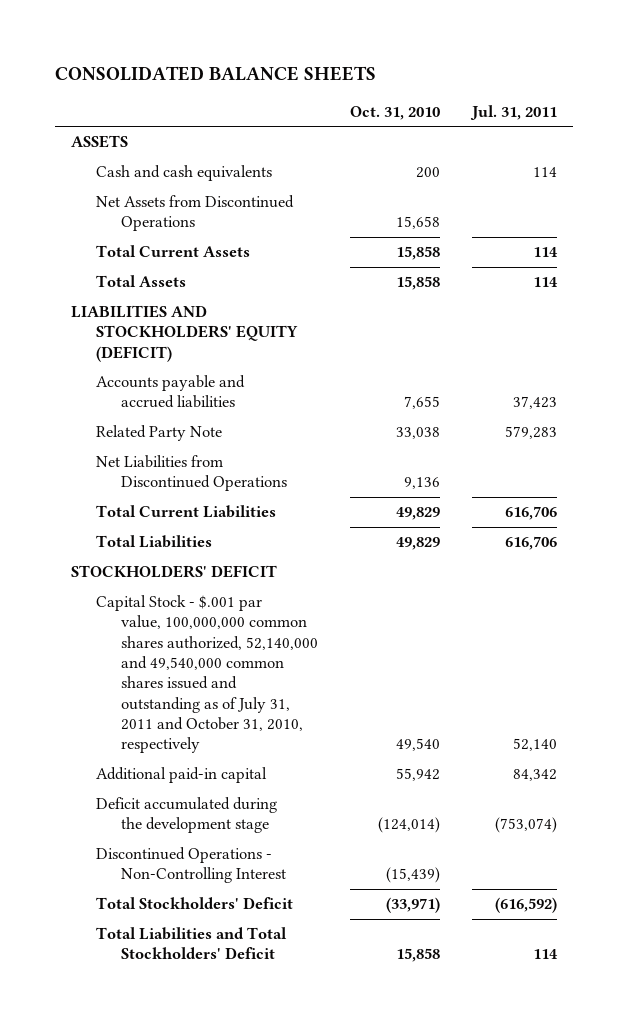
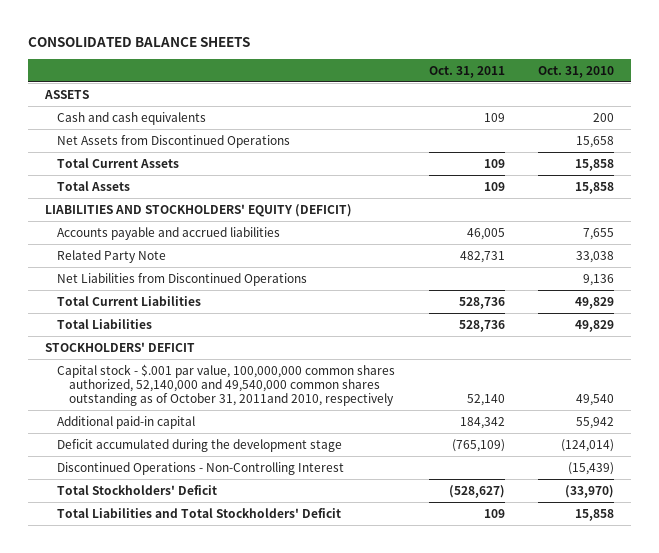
[469,104,557,120] Jul. 31, 2011 -> none
none -> [428,65,505,78] Oct. 31, 2011
[95,595,318,754] Capital Stock - $.001 par value, 100,000,000 common shares authorized, 52,140,000 and 49,540,000 common shares issued and outstanding as of July 31, 2011 and October 31, 2010, respectively -> [56,363,395,407] Capital stock - $.001 par value, 100,000,000 common shares authorized, 52,140,000 and 49,540,000 common shares outstanding as of October 31, 2011and 2010, respectively
[385,897,440,914] (33,971) -> [565,484,615,498] (33,970)

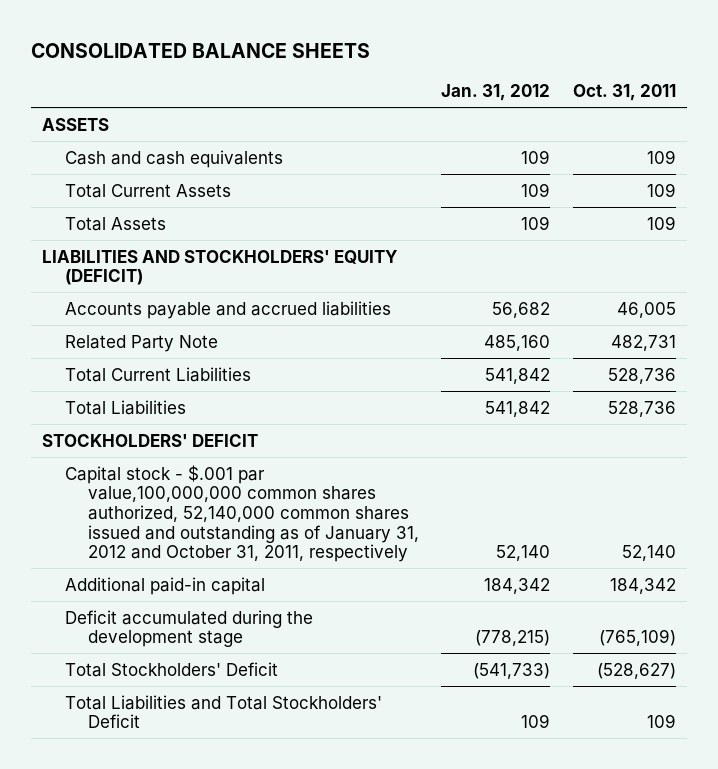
[538,65,615,78] Oct. 31, 2010 -> none
none -> [441,84,551,102] Jan. 31, 2012
[56,134,290,148] Net Assets from Discontinued Operations -> none
[56,272,307,286] Net Liabilities from Discontinued Operations -> none
[56,363,395,407] Capital stock - $.001 par value, 100,000,000 common shares authorized, 52,140,000 and 49,540,000 common shares outstanding as of October 31, 2011and 2010, respectively -> [65,464,420,563] Capital stock - $.001 par value,100,000,000 common shares authorized, 52,140,000 common shares issued and outstanding as of January 31, 2012 and October 31, 2011, respectively
[56,461,344,475] Discontinued Operations - Non-Controlling Interest -> none

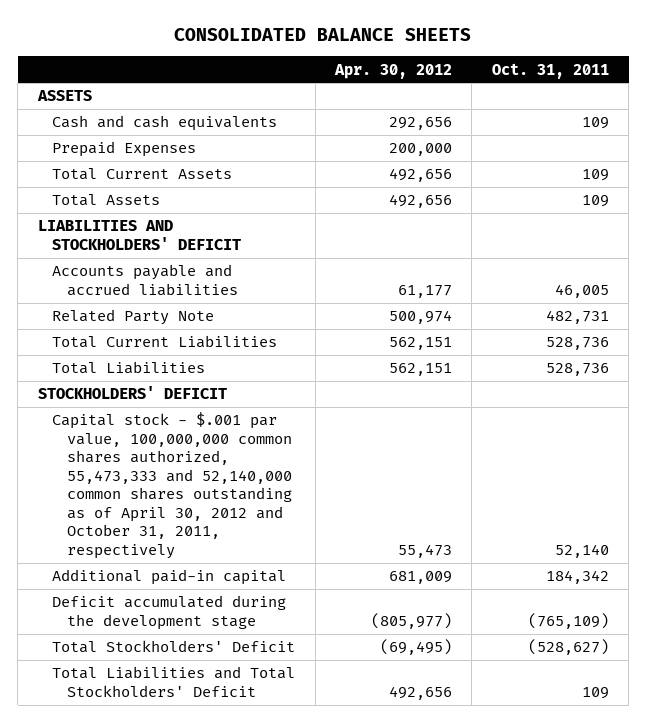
[441,84,551,102] Jan. 31, 2012 -> none
none -> [334,63,453,79] Apr. 30, 2012
none -> [52,141,197,158] Prepaid Expenses
[42,249,399,286] LIABILITIES AND STOCKHOLDERS' EQUITY (DEFICIT) -> [37,220,242,250] LIABILITIES AND STOCKHOLDERS' DEFICIT
[65,464,420,563] Capital stock - $.001 par value,100,000,000 common shares authorized, 52,140,000 common shares issued and outstanding as of January 31, 2012 and October 31, 2011, respectively -> [52,412,292,559] Capital stock - $.001 par value, 100,000,000 common shares authorized, 55,473,333 and 52,140,000 common shares outstanding as of April 30, 2012 and October 31, 2011, respectively

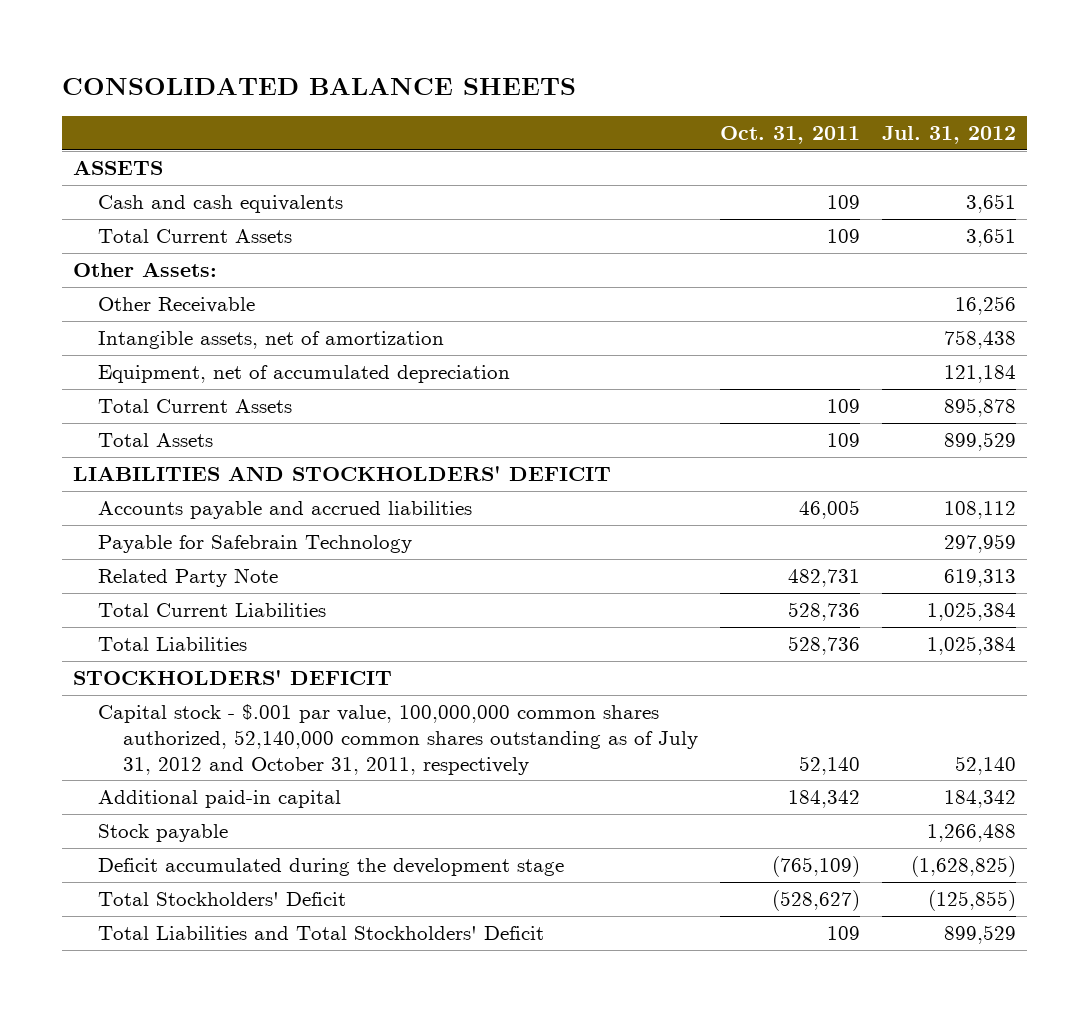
[334,63,453,79] Apr. 30, 2012 -> none
none -> [881,126,1016,145] Jul. 31, 2012
[52,141,197,158] Prepaid Expenses -> none
none -> [72,262,217,278] Other Assets:
none -> [97,297,255,314] Other Receivable
none -> [97,331,444,350] Intangible assets, net of amortization
none -> [97,365,510,384] Equipment, net of accumulated depreciation
none -> [97,399,292,414] Total Current Assets
none -> [97,535,412,554] Payable for Safebrain Technology
[52,412,292,559] Capital stock - $.001 par value, 100,000,000 common shares authorized, 55,473,333 and 52,140,000 common shares outstanding as of April 30, 2012 and October 31, 2011, respectively -> [97,704,698,775] Capital stock - $.001 par value, 100,000,000 common shares authorized, 52,140,000 common shares outstanding as of July 31, 2012 and October 31, 2011, respectively
none -> [97,824,228,843] Stock payable

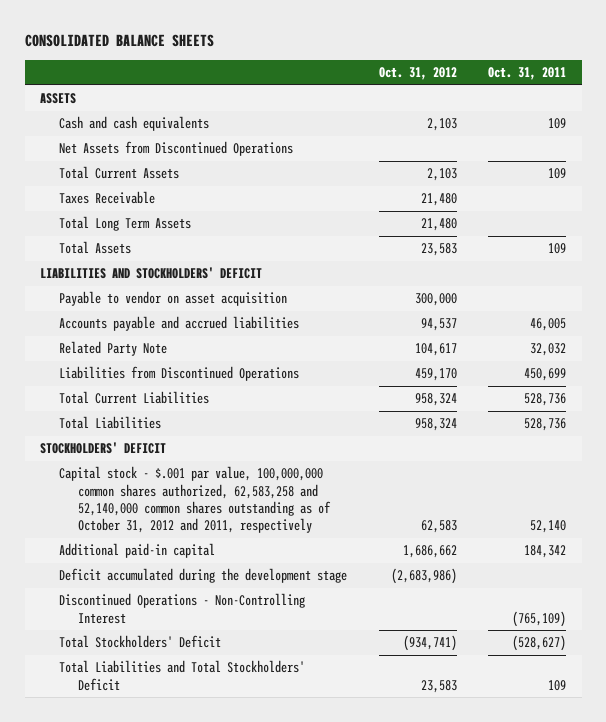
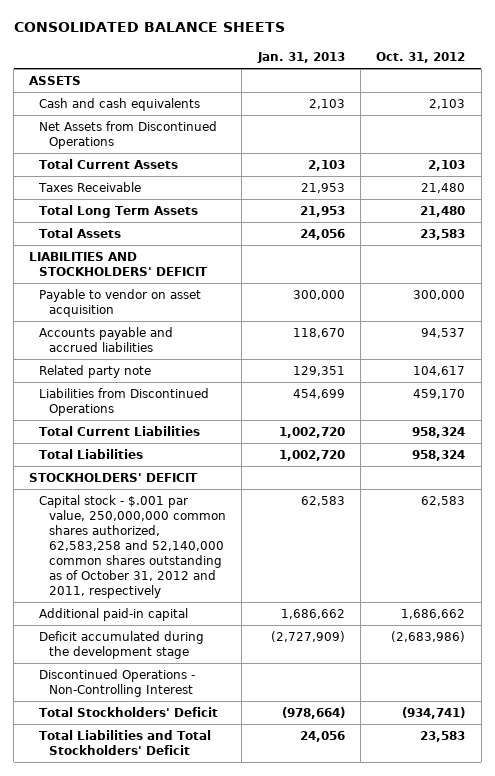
[488,67,567,81] Oct. 31, 2011 -> none
none -> [256,51,345,63] Jan. 31, 2013
[59,341,168,357] Related Party Note -> [39,365,152,379] Related party note
[59,466,332,534] Capital stock - $.001 par value, 100,000,000 common shares authorized, 62,583,258 and 52,140,000 common shares outstanding as of October 31, 2012 and 2011, respectively -> [39,495,226,599] Capital stock - $.001 par value, 250,000,000 common shares authorized, 62,583,258 and 52,140,000 common shares outstanding as of October 31, 2012 and 2011, respectively

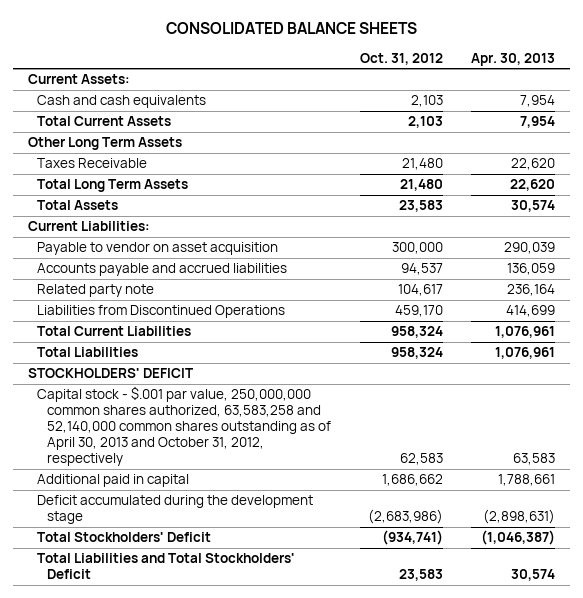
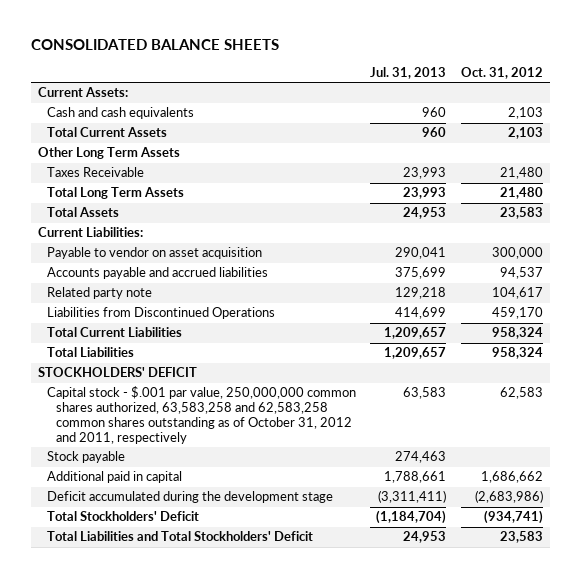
[471,52,556,66] Apr. 30, 2013 -> none
none -> [370,66,447,79] Jul. 31, 2013
[37,386,331,467] Capital stock - $.001 par value, 250,000,000 common shares authorized, 63,583,258 and 52,140,000 common shares outstanding as of April 30, 2013 and October 31, 2012, respectively -> [46,386,356,445] Capital stock - $.001 par value, 250,000,000 common shares authorized, 63,583,258 and 62,583,258 common shares outstanding as of October 31, 2012 and 2011, respectively
none -> [46,451,125,464] Stock payable

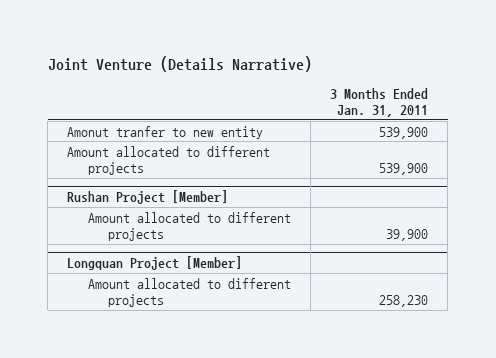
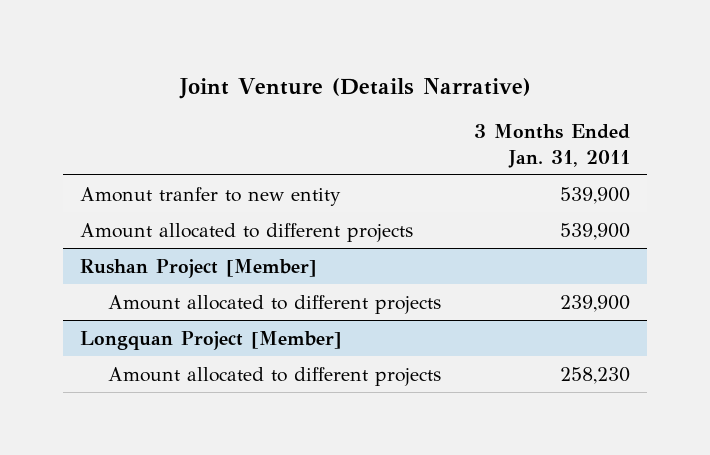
[386,228,429,241] 39,900 -> [560,294,631,312] 239,900

